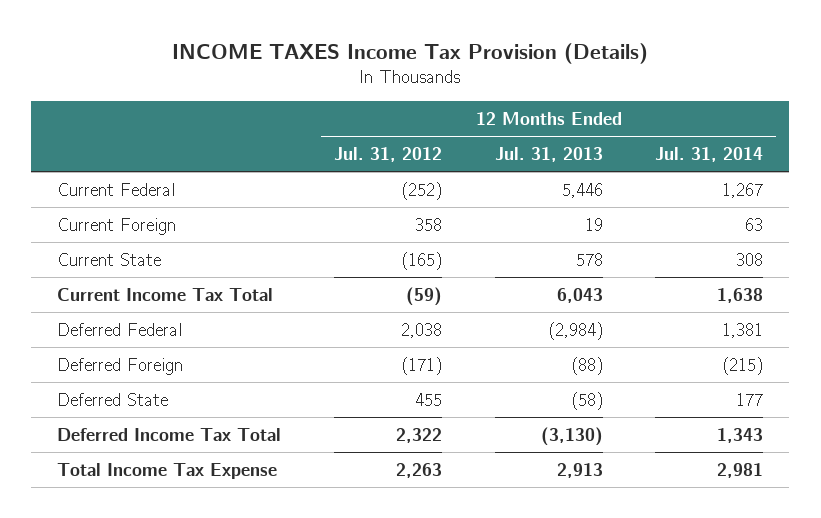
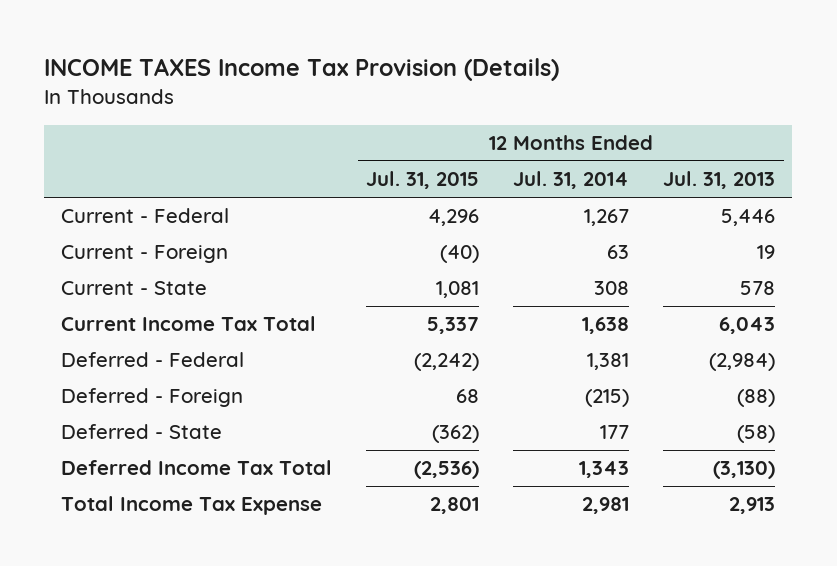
[333,146,442,162] Jul. 31, 2012 -> none
none -> [366,171,480,190] Jul. 31, 2015
[57,182,176,196] Current Federal -> [61,208,230,224] Current - Federal
[57,217,177,235] Current Foreign -> [61,245,229,264] Current - Foreign
[57,252,162,266] Current State -> [61,281,208,296] Current - State
[57,322,183,336] Deferred Federal -> [61,352,245,368] Deferred - Federal
[57,357,184,375] Deferred Foreign -> [61,388,244,408] Deferred - Foreign
[57,392,169,406] Deferred State -> [61,424,223,440] Deferred - State

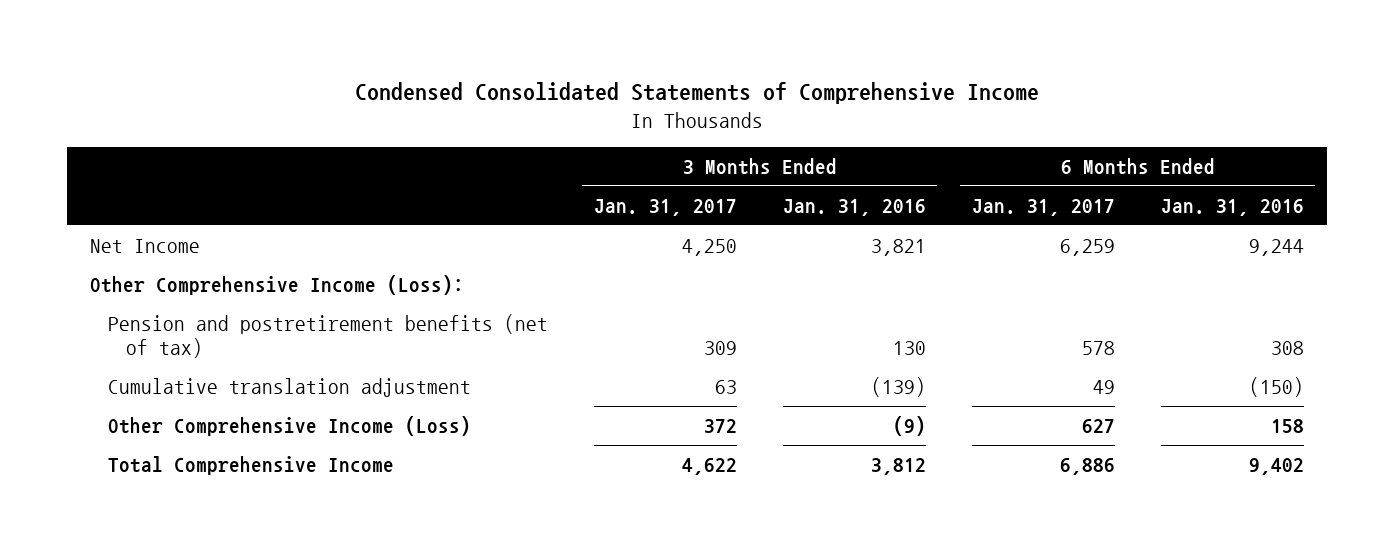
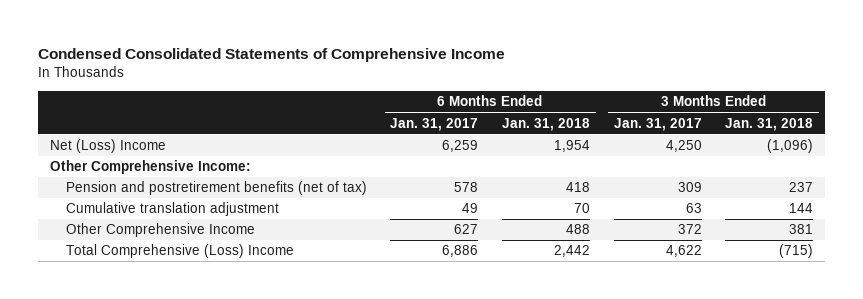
[782,198,926,216] Jan. 31, 2016 -> none
[1160,198,1304,216] Jan. 31, 2016 -> none
none -> [502,117,591,131] Jan. 31, 2018
none -> [725,117,814,131] Jan. 31, 2018
[89,238,200,253] Net Income -> [49,139,166,154] Net (Loss) Income
[89,274,464,295] Other Comprehensive Income (Loss): -> [49,160,251,175] Other Comprehensive Income:
[107,415,471,436] Other Comprehensive Income (Loss) -> [65,223,255,238] Other Comprehensive Income
[107,455,394,475] Total Comprehensive Income -> [65,244,294,259] Total Comprehensive (Loss) Income

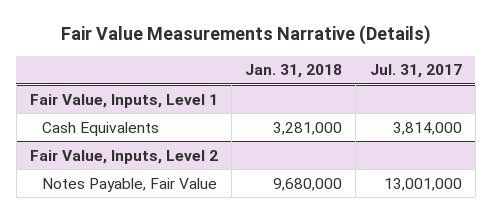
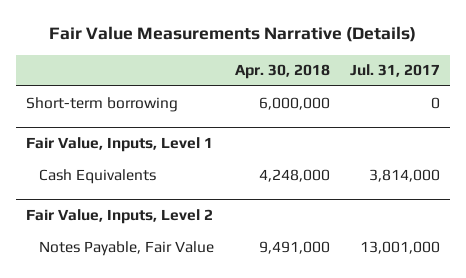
[245,64,343,79] Jan. 31, 2018 -> none
none -> [234,64,330,80] Apr. 30, 2018
none -> [25,96,178,112] Short-term borrowing

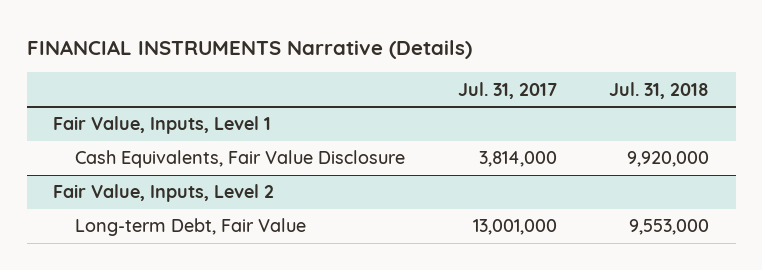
[48,26,416,43] Fair Value Measurements Narrative (Details) -> [26,39,472,59] FINANCIAL INSTRUMENTS Narrative (Details)
[234,64,330,80] Apr. 30, 2018 -> none
none -> [609,81,710,99] Jul. 31, 2018
[25,96,178,112] Short-term borrowing -> none
[39,168,157,184] Cash Equivalents -> [75,150,406,169] Cash Equivalents, Fair Value Disclosure
[39,240,215,256] Notes Payable, Fair Value -> [75,218,307,237] Long-term Debt, Fair Value

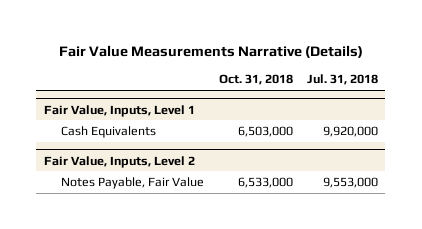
[26,39,472,59] FINANCIAL INSTRUMENTS Narrative (Details) -> [58,44,363,58] Fair Value Measurements Narrative (Details)
[457,81,557,99] Jul. 31, 2017 -> none
none -> [218,74,293,86] Oct. 31, 2018
[75,150,406,169] Cash Equivalents, Fair Value Disclosure -> [61,126,157,139] Cash Equivalents
[75,218,307,237] Long-term Debt, Fair Value -> [61,177,205,190] Notes Payable, Fair Value

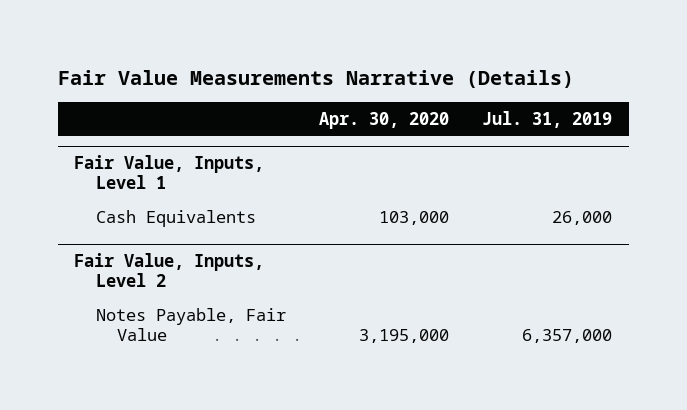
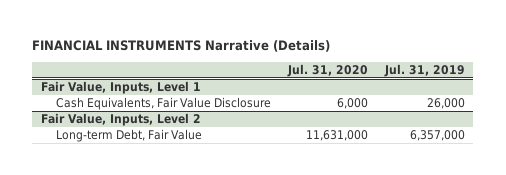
[57,69,574,88] Fair Value Measurements Narrative (Details) -> [32,40,331,53] FINANCIAL INSTRUMENTS Narrative (Details)
[319,111,450,129] Apr. 30, 2020 -> none
none -> [286,63,368,77] Jul. 31, 2020
[95,210,256,228] Cash Equivalents -> none
none -> [55,97,271,111] Cash Equivalents, Fair Value Disclosure
[95,308,286,342] Notes Payable, Fair Value -> [55,129,202,143] Long-term Debt, Fair Value

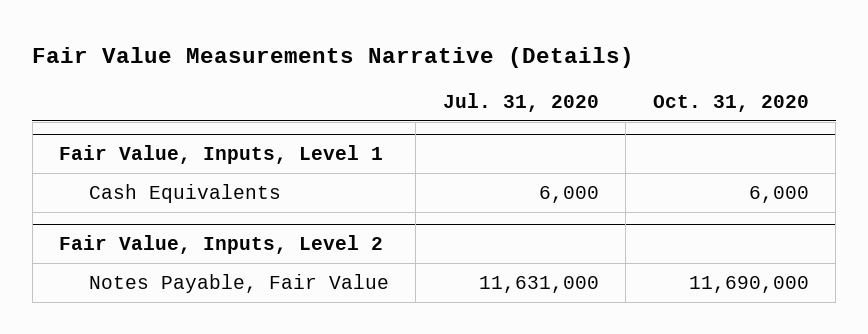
[32,40,331,53] FINANCIAL INSTRUMENTS Narrative (Details) -> [32,46,635,68] Fair Value Measurements Narrative (Details)
[383,63,465,77] Jul. 31, 2019 -> none
none -> [652,95,809,113] Oct. 31, 2020
[55,97,271,111] Cash Equivalents, Fair Value Disclosure -> none
none -> [89,183,282,203] Cash Equivalents
[55,129,202,143] Long-term Debt, Fair Value -> [89,273,390,293] Notes Payable, Fair Value

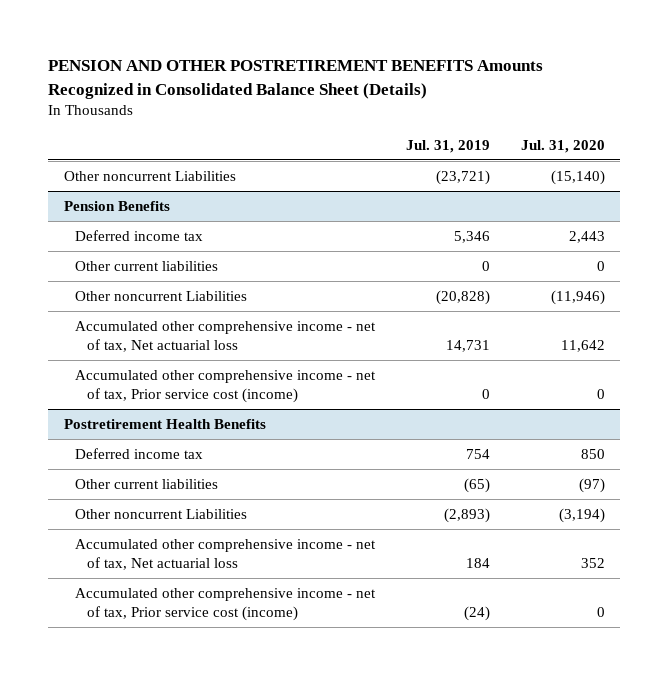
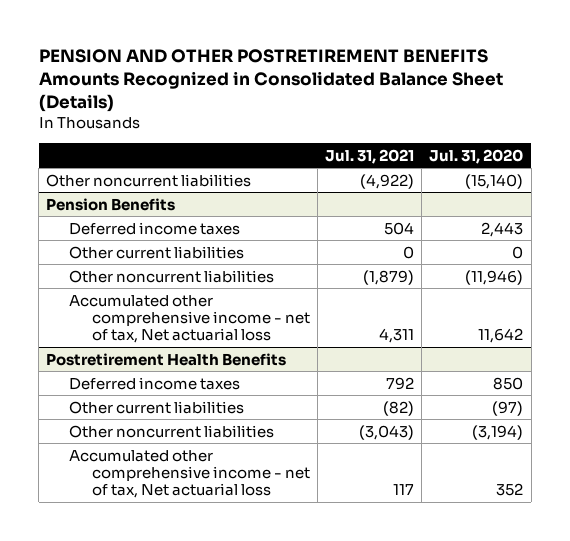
[406,139,491,153] Jul. 31, 2019 -> none
none -> [325,148,415,164] Jul. 31, 2021
[63,170,236,181] Other noncurrent Liabilities -> [46,173,252,187] Other noncurrent liabilities
[75,229,204,241] Deferred income tax -> [69,221,241,235] Deferred income taxes
[75,290,248,301] Other noncurrent Liabilities -> [69,269,275,283] Other noncurrent liabilities
[75,369,377,404] Accumulated other comprehensive income - net of tax, Prior service cost (income) -> none
[75,447,204,459] Deferred income tax -> [69,376,241,390] Deferred income taxes
[75,508,248,519] Other noncurrent Liabilities -> [69,424,275,438] Other noncurrent liabilities
[75,587,377,622] Accumulated other comprehensive income - net of tax, Prior service cost (income) -> none

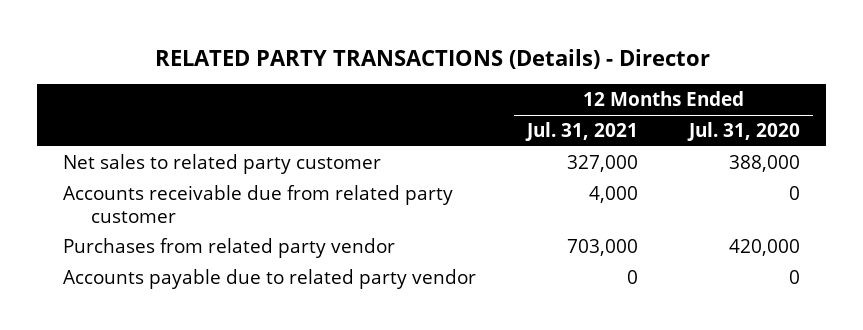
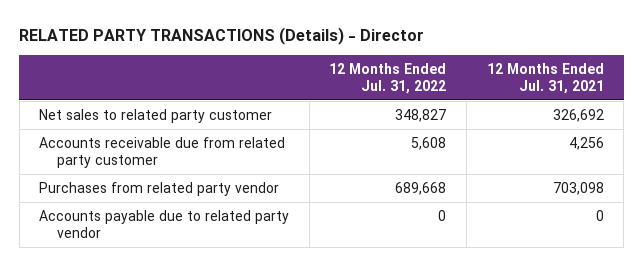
[687,122,801,142] Jul. 31, 2020 -> none
none -> [329,62,447,94] 12 Months Ended Jul. 31, 2022
[567,154,639,172] 327,000 -> [552,108,604,122] 326,692
[589,185,639,203] 4,000 -> [568,136,604,150] 4,256
[567,238,639,256] 703,000 -> [552,181,604,195] 703,098

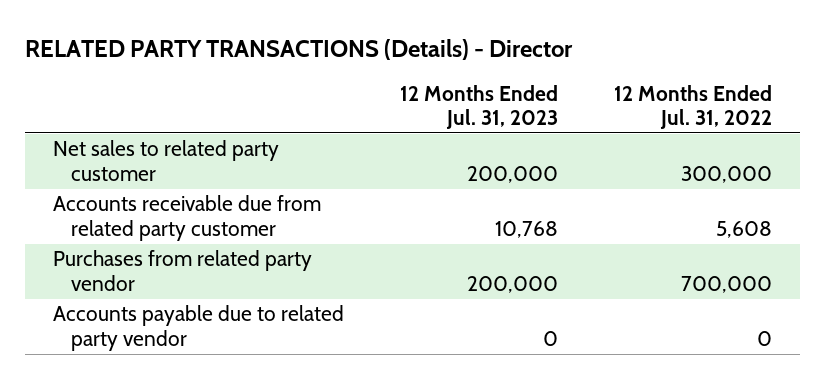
[486,62,604,94] 12 Months Ended Jul. 31, 2021 -> none
none -> [400,84,559,130] 12 Months Ended Jul. 31, 2023
[395,108,447,122] 348,827 -> [681,165,773,183] 300,000
[395,181,447,195] 689,668 -> [681,275,773,293] 700,000

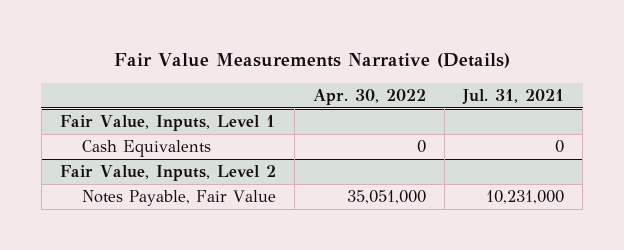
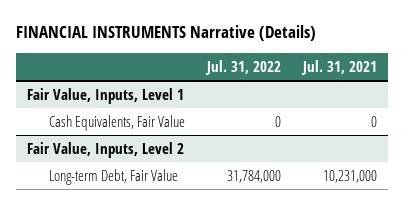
[113,53,510,69] Fair Value Measurements Narrative (Details) -> [15,25,316,42] FINANCIAL INSTRUMENTS Narrative (Details)
[313,88,427,105] Apr. 30, 2022 -> none
none -> [204,59,281,75] Jul. 31, 2022
[82,140,212,158] Cash Equivalents -> [48,114,185,131] Cash Equivalents, Fair Value
[82,190,277,207] Notes Payable, Fair Value -> [48,168,178,185] Long-term Debt, Fair Value

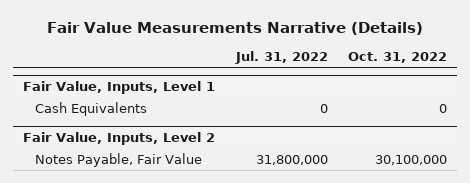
[15,25,316,42] FINANCIAL INSTRUMENTS Narrative (Details) -> [47,21,424,35] Fair Value Measurements Narrative (Details)
[300,59,377,75] Jul. 31, 2021 -> none
none -> [348,51,448,63] Oct. 31, 2022
[48,114,185,131] Cash Equivalents, Fair Value -> [35,101,148,116] Cash Equivalents
[48,168,178,185] Long-term Debt, Fair Value -> [35,152,203,167] Notes Payable, Fair Value
[226,169,281,183] 31,784,000 -> [255,154,328,165] 31,800,000

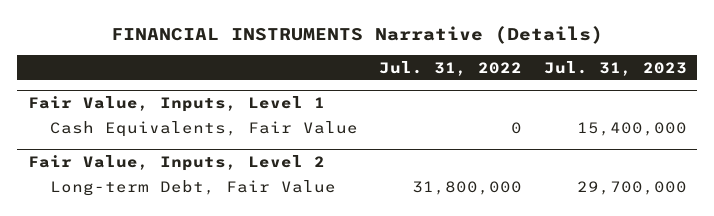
[47,21,424,35] Fair Value Measurements Narrative (Details) -> [111,26,604,45] FINANCIAL INSTRUMENTS Narrative (Details)
[348,51,448,63] Oct. 31, 2022 -> none
none -> [543,60,687,76] Jul. 31, 2023
[35,101,148,116] Cash Equivalents -> [49,120,358,137] Cash Equivalents, Fair Value
[35,152,203,167] Notes Payable, Fair Value -> [49,179,336,196] Long-term Debt, Fair Value

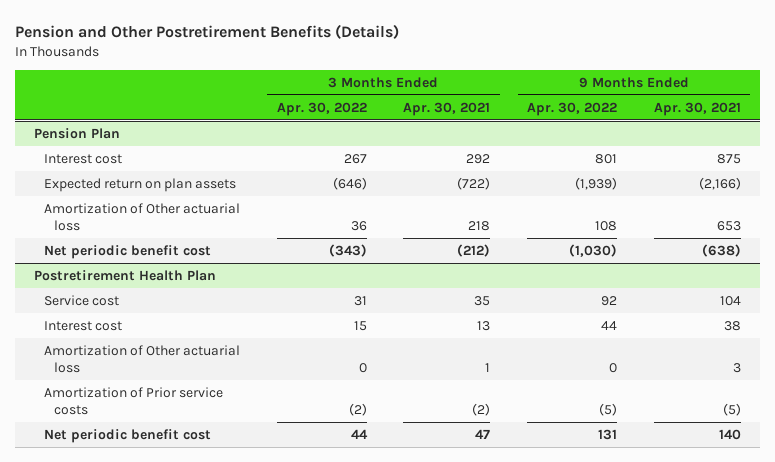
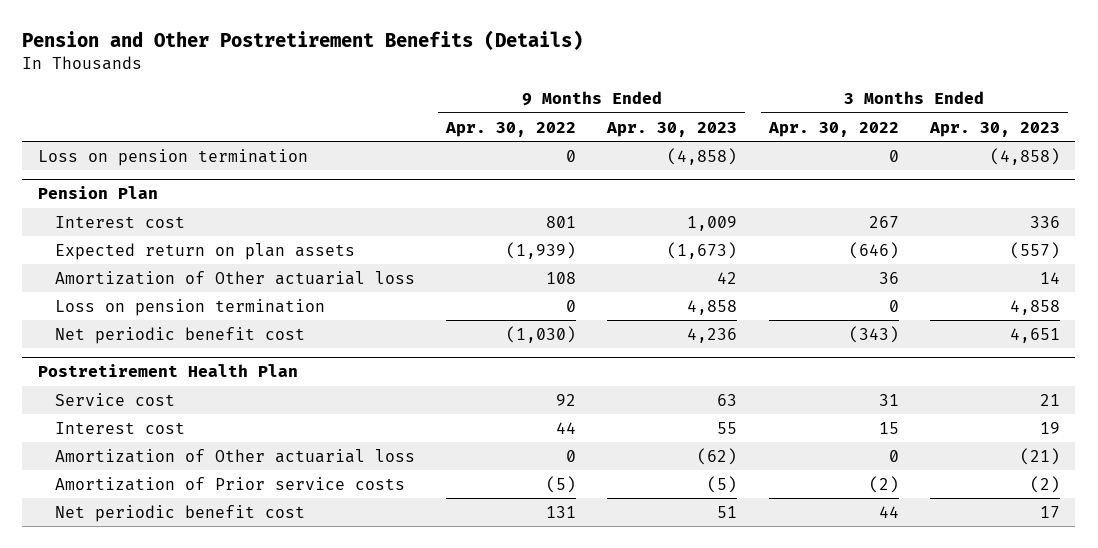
[403,101,491,116] Apr. 30, 2021 -> none
[654,101,742,116] Apr. 30, 2021 -> none
none -> [606,121,738,137] Apr. 30, 2023
none -> [928,121,1060,137] Apr. 30, 2023
none -> [37,148,308,166] Loss on pension termination
none -> [55,298,326,316] Loss on pension termination

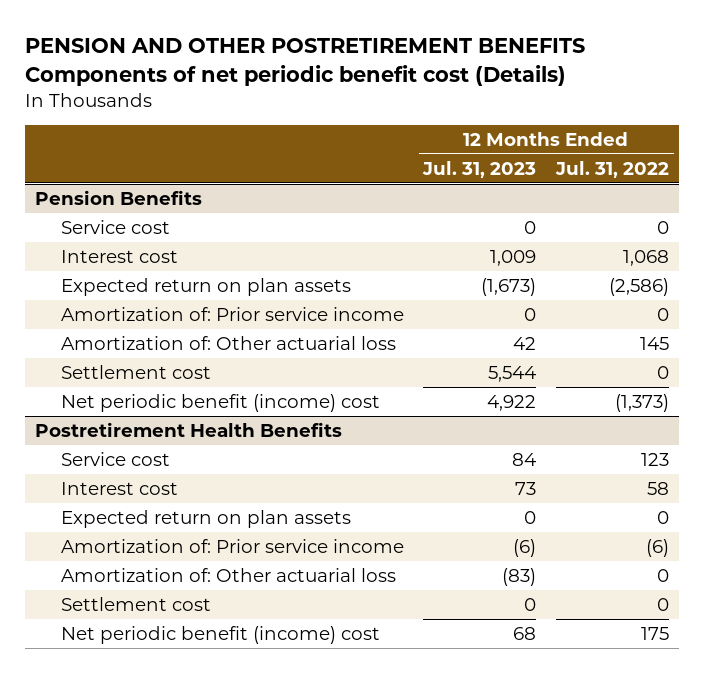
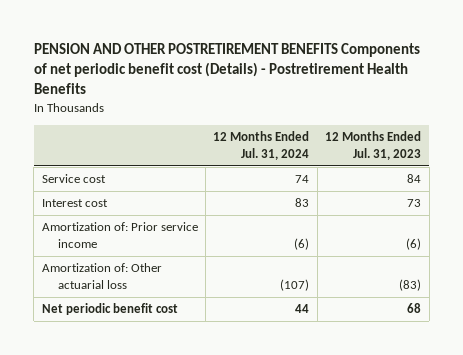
[24,38,585,86] PENSION AND OTHER POSTRETIREMENT BENEFITS Components of net periodic benefit cost (Details) -> [33,43,420,95] PENSION AND OTHER POSTRETIREMENT BENEFITS Components of net periodic benefit cost (Details) - Postretirement Health Benefits
[554,160,669,178] Jul. 31, 2022 -> none
none -> [213,131,310,160] 12 Months Ended Jul. 31, 2024
[34,189,202,205] Pension Benefits -> none
[60,219,170,234] Service cost -> none
[60,249,178,263] Interest cost -> none
[60,277,351,296] Expected return on plan assets -> none
[60,306,404,321] Amortization of: Prior service income -> none
[60,335,396,350] Amortization of: Other actuarial loss -> none
[60,364,211,379] Settlement cost -> none
[60,393,380,412] Net periodic benefit (income) cost -> none
[34,421,342,437] Postretirement Health Benefits -> none
[60,509,351,528] Expected return on plan assets -> none
[60,596,211,611] Settlement cost -> none
[60,625,380,644] Net periodic benefit (income) cost -> [41,303,178,316] Net periodic benefit cost

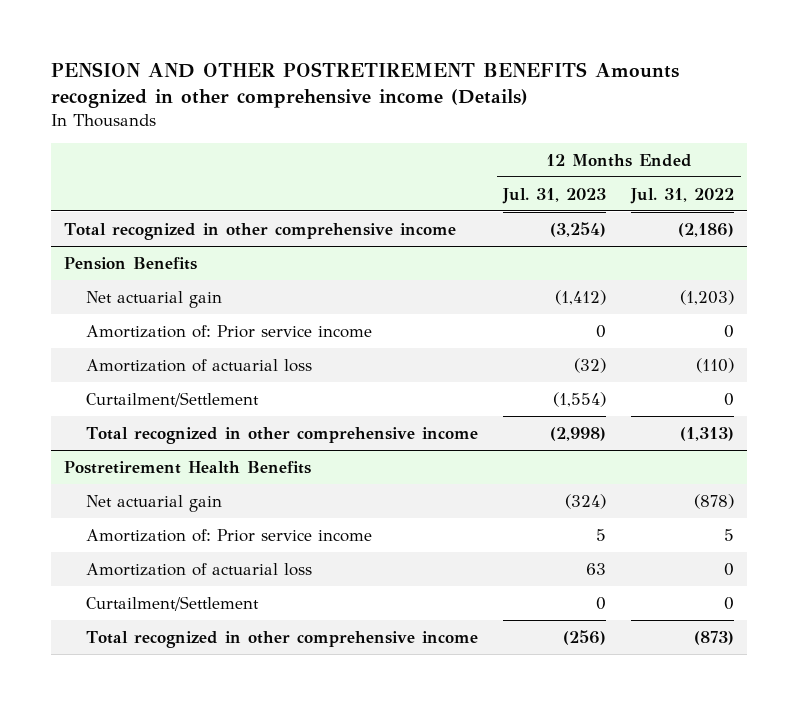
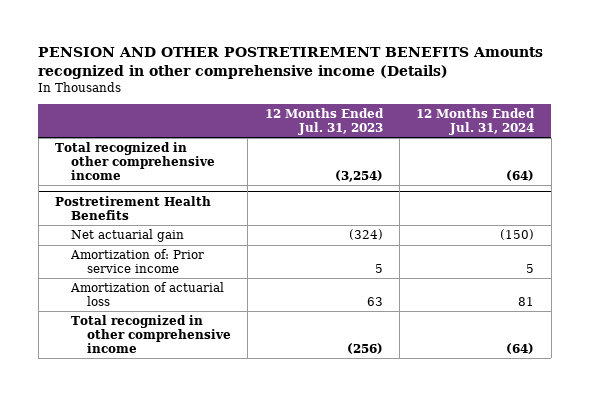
[630,187,735,204] Jul. 31, 2022 -> none
none -> [416,108,536,135] 12 Months Ended Jul. 31, 2024
[63,256,197,270] Pension Benefits -> none
[85,290,222,308] Net actuarial gain -> none
[85,324,372,338] Amortization of: Prior service income -> none
[85,358,312,372] Amortization of actuarial loss -> none
[85,391,259,407] Curtailment/Settlement -> none
[85,426,478,444] Total recognized in other comprehensive income -> none
[85,595,259,611] Curtailment/Settlement -> none

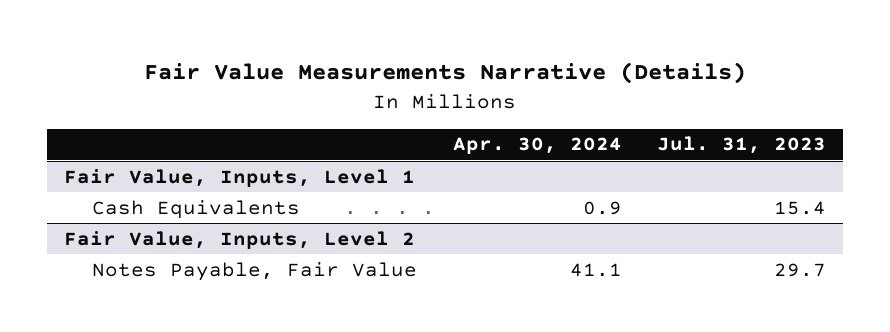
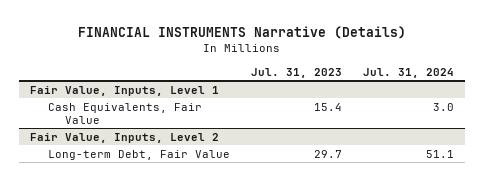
[143,62,746,85] Fair Value Measurements Narrative (Details) -> [78,25,407,39] FINANCIAL INSTRUMENTS Narrative (Details)
[452,137,622,155] Apr. 30, 2024 -> none
none -> [363,67,455,78] Jul. 31, 2024
[92,199,301,219] Cash Equivalents -> [47,102,202,124] Cash Equivalents, Fair Value
[92,261,418,281] Notes Payable, Fair Value -> [47,149,230,160] Long-term Debt, Fair Value

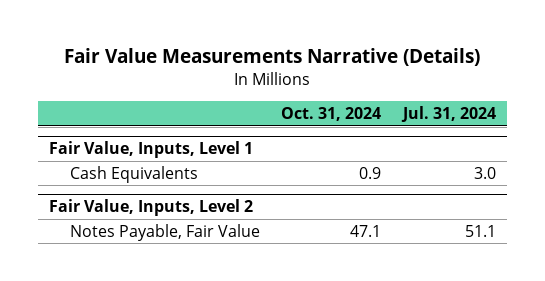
[78,25,407,39] FINANCIAL INSTRUMENTS Narrative (Details) -> [64,48,481,67] Fair Value Measurements Narrative (Details)
[251,67,343,78] Jul. 31, 2023 -> none
none -> [281,107,382,122] Oct. 31, 2024
[47,102,202,124] Cash Equivalents, Fair Value -> [69,165,198,183] Cash Equivalents
[47,149,230,160] Long-term Debt, Fair Value -> [69,223,260,241] Notes Payable, Fair Value

